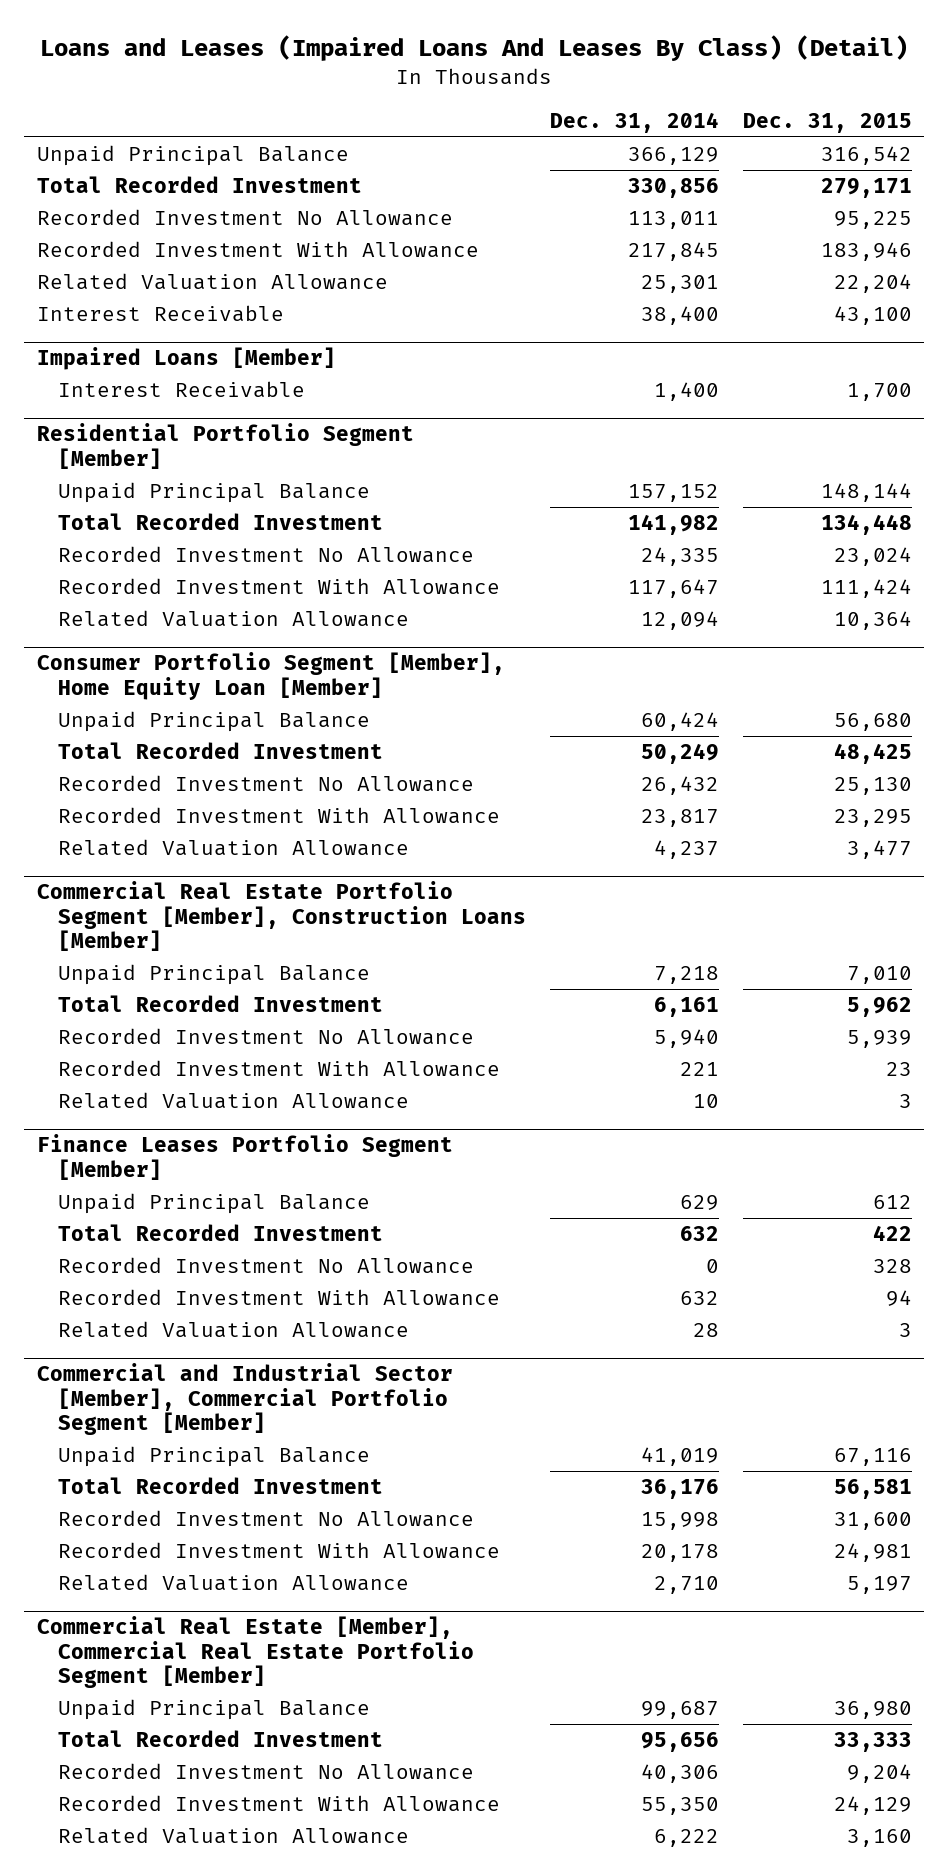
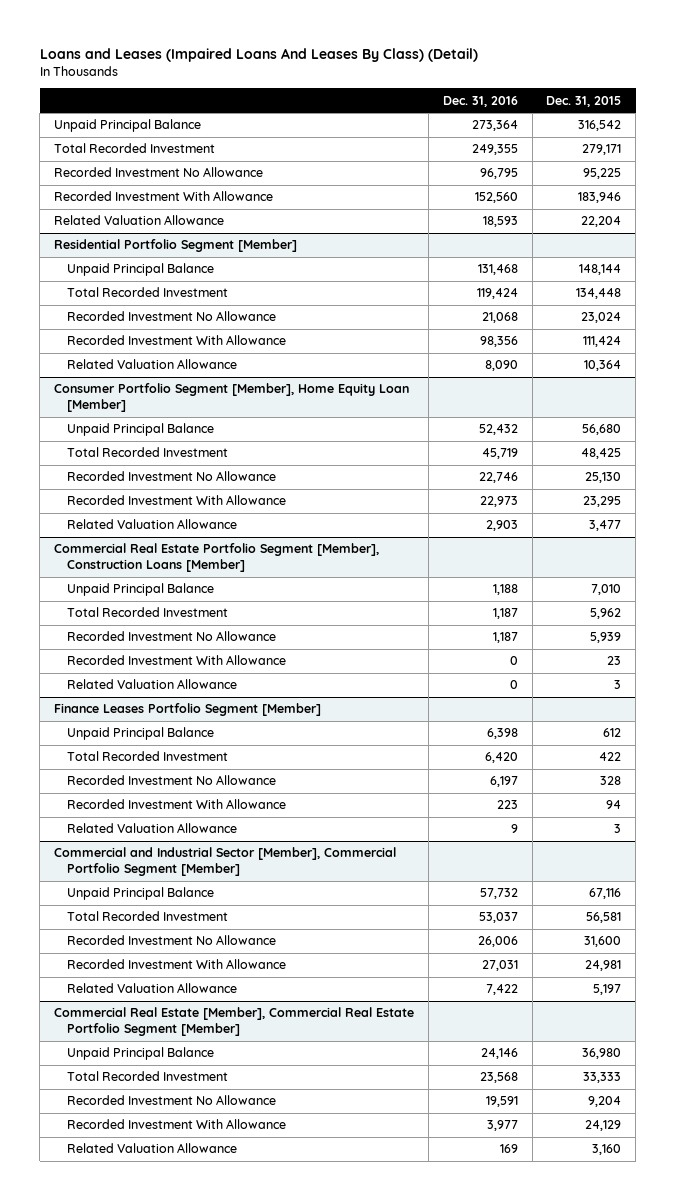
[550,111,720,133] Dec. 31, 2014 -> none
none -> [442,95,518,107] Dec. 31, 2016
[36,305,284,323] Interest Receivable -> none
[36,347,336,371] Impaired Loans [Member] -> none
[58,381,306,399] Interest Receivable -> none

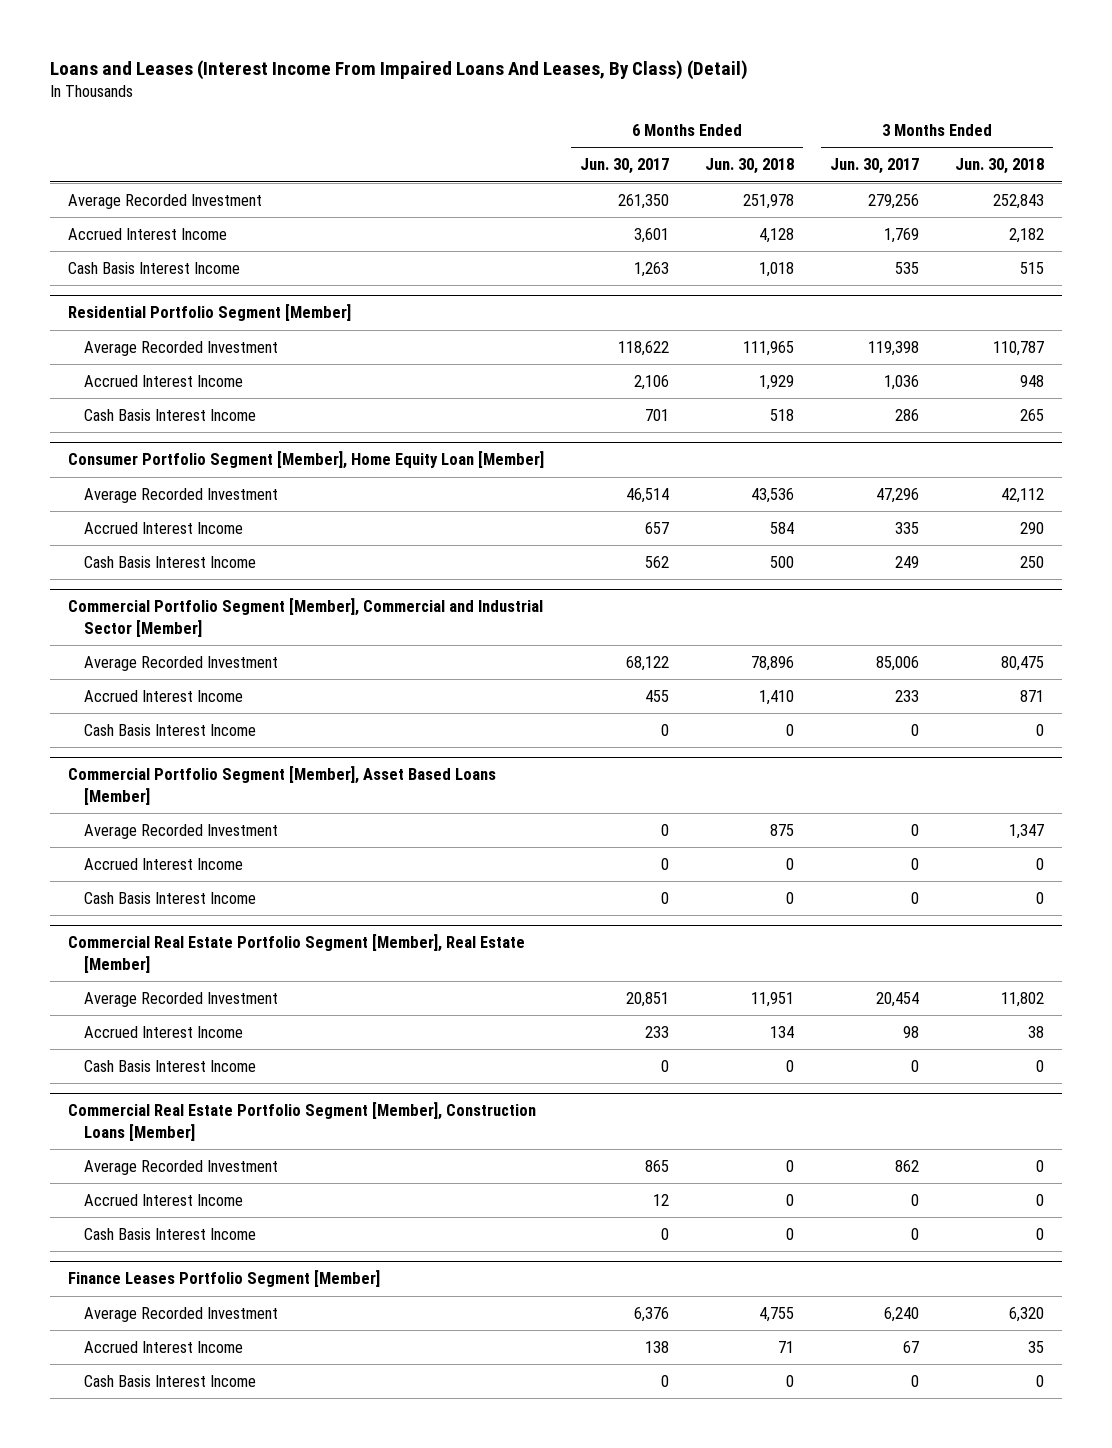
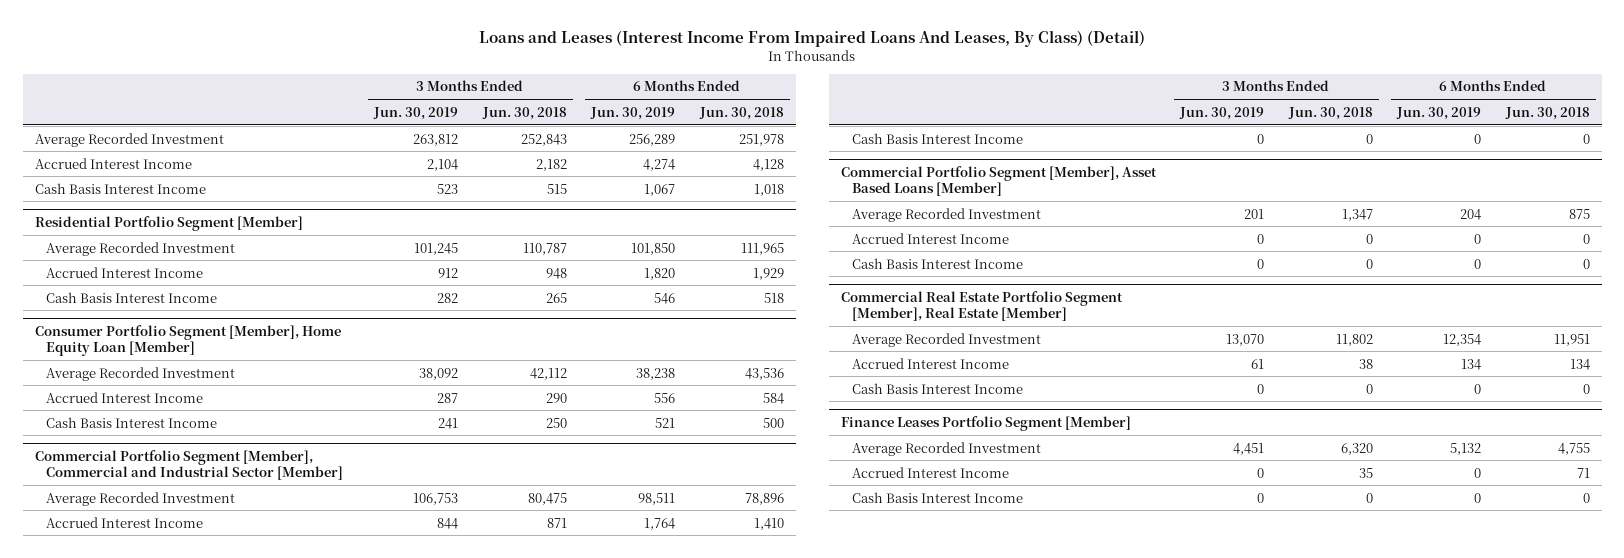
[579,158,669,175] Jun. 30, 2017 -> none
[829,158,919,175] Jun. 30, 2017 -> none
none -> [373,106,459,120] Jun. 30, 2019
none -> [590,106,676,120] Jun. 30, 2019
[67,1102,536,1141] Commercial Real Estate Portfolio Segment [Member], Construction Loans [Member] -> none
[84,1159,279,1175] Average Recorded Investment -> none
[84,1193,244,1206] Accrued Interest Income -> none
[84,1227,257,1240] Cash Basis Interest Income -> none

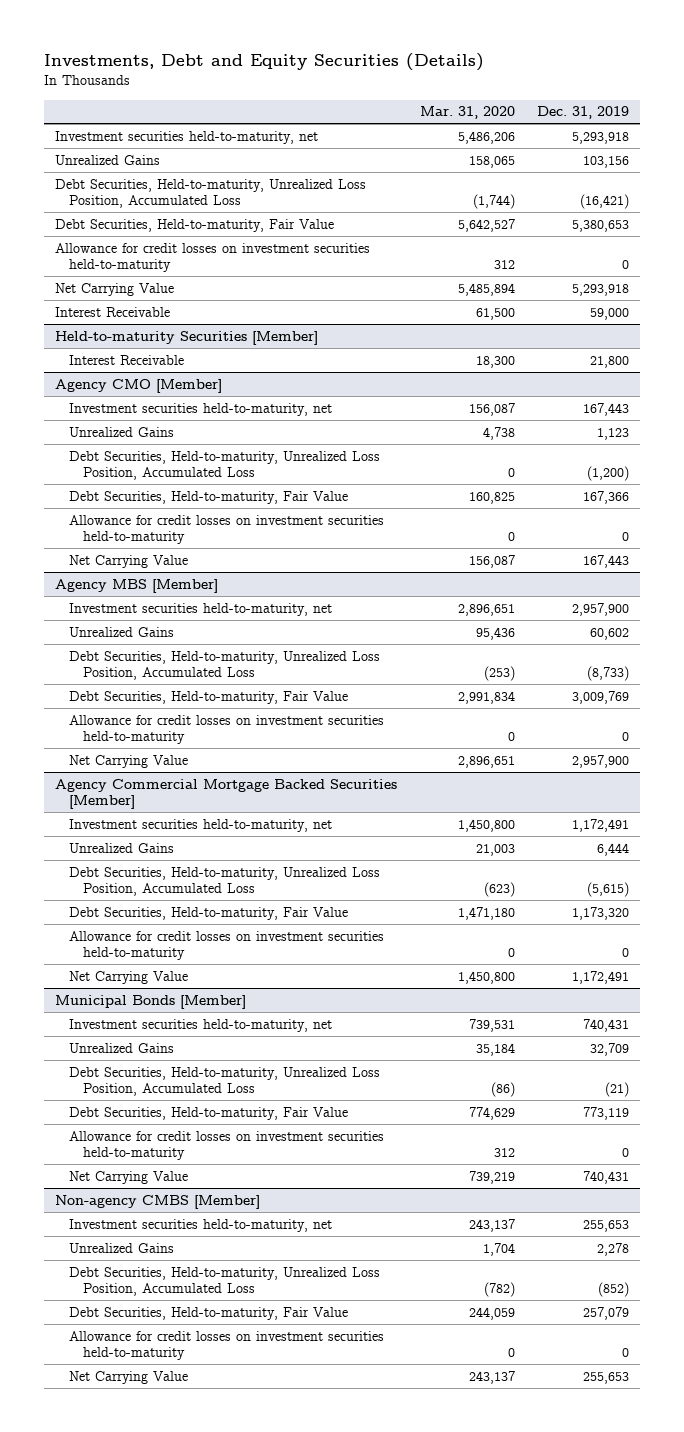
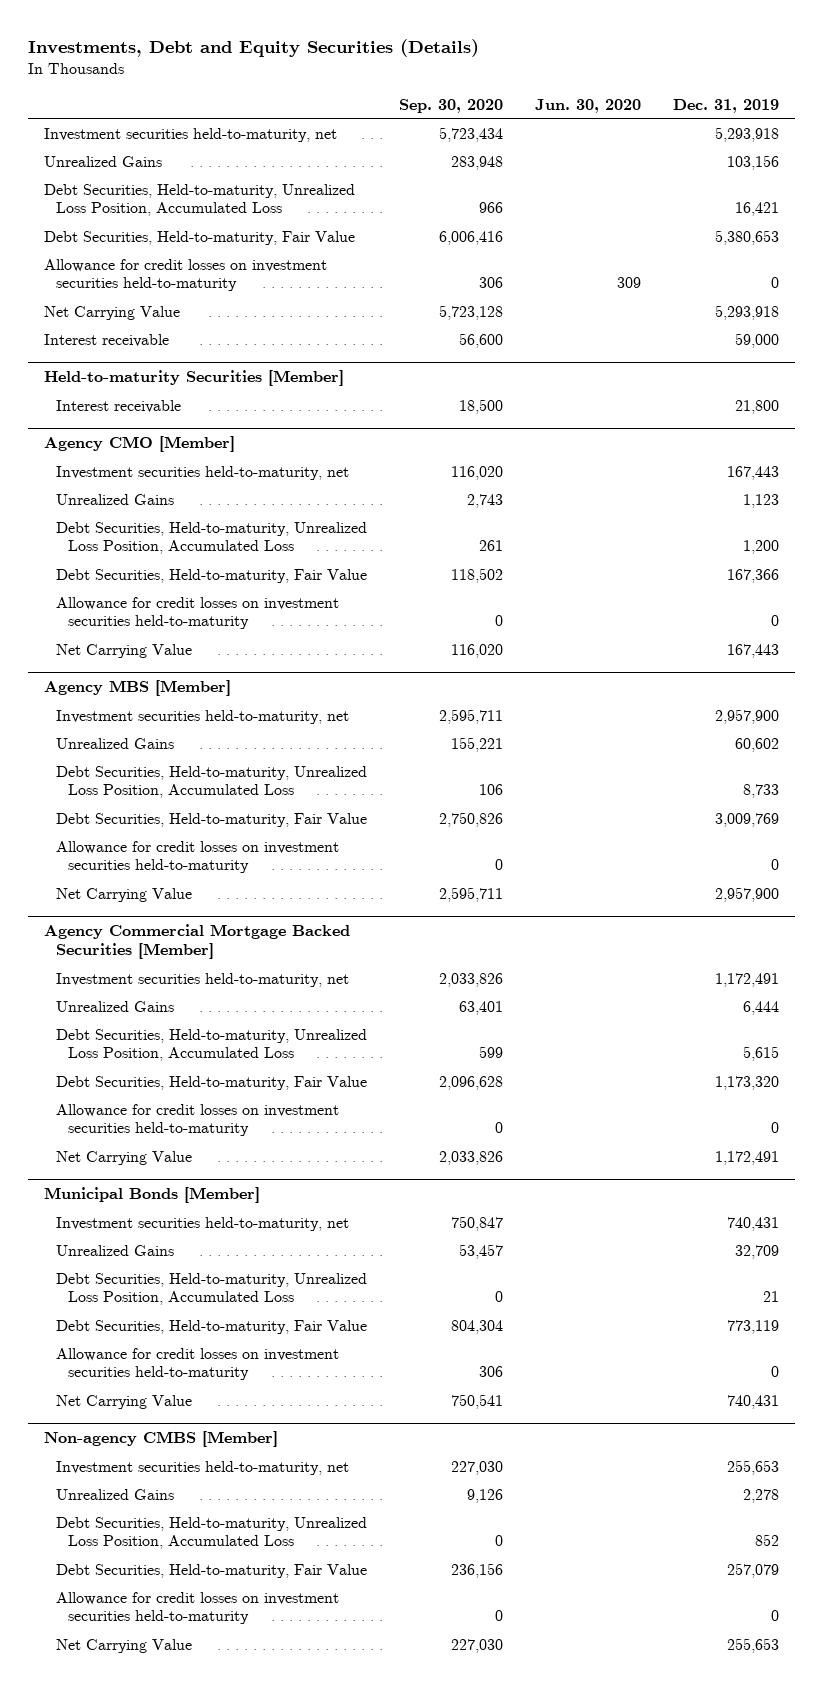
[419,106,515,120] Mar. 31, 2020 -> none
none -> [399,98,504,113] Sep. 30, 2020
none -> [535,98,642,113] Jun. 30, 2020
[579,194,629,210] (16,421) -> [735,202,780,217] 16,421
[55,306,171,317] Interest Receivable -> [44,333,170,347] Interest receivable
[69,354,185,365] Interest Receivable -> [56,399,182,413] Interest receivable
[586,466,629,482] (1,200) -> [743,540,780,555] 1,200
[586,666,629,682] (8,733) -> [743,784,780,799] 8,733
[586,882,629,898] (5,615) -> [743,1046,780,1062] 5,615
[604,1082,629,1098] (21) -> [763,1291,780,1303] 21
[597,1282,629,1298] (852) -> [755,1534,780,1547] 852

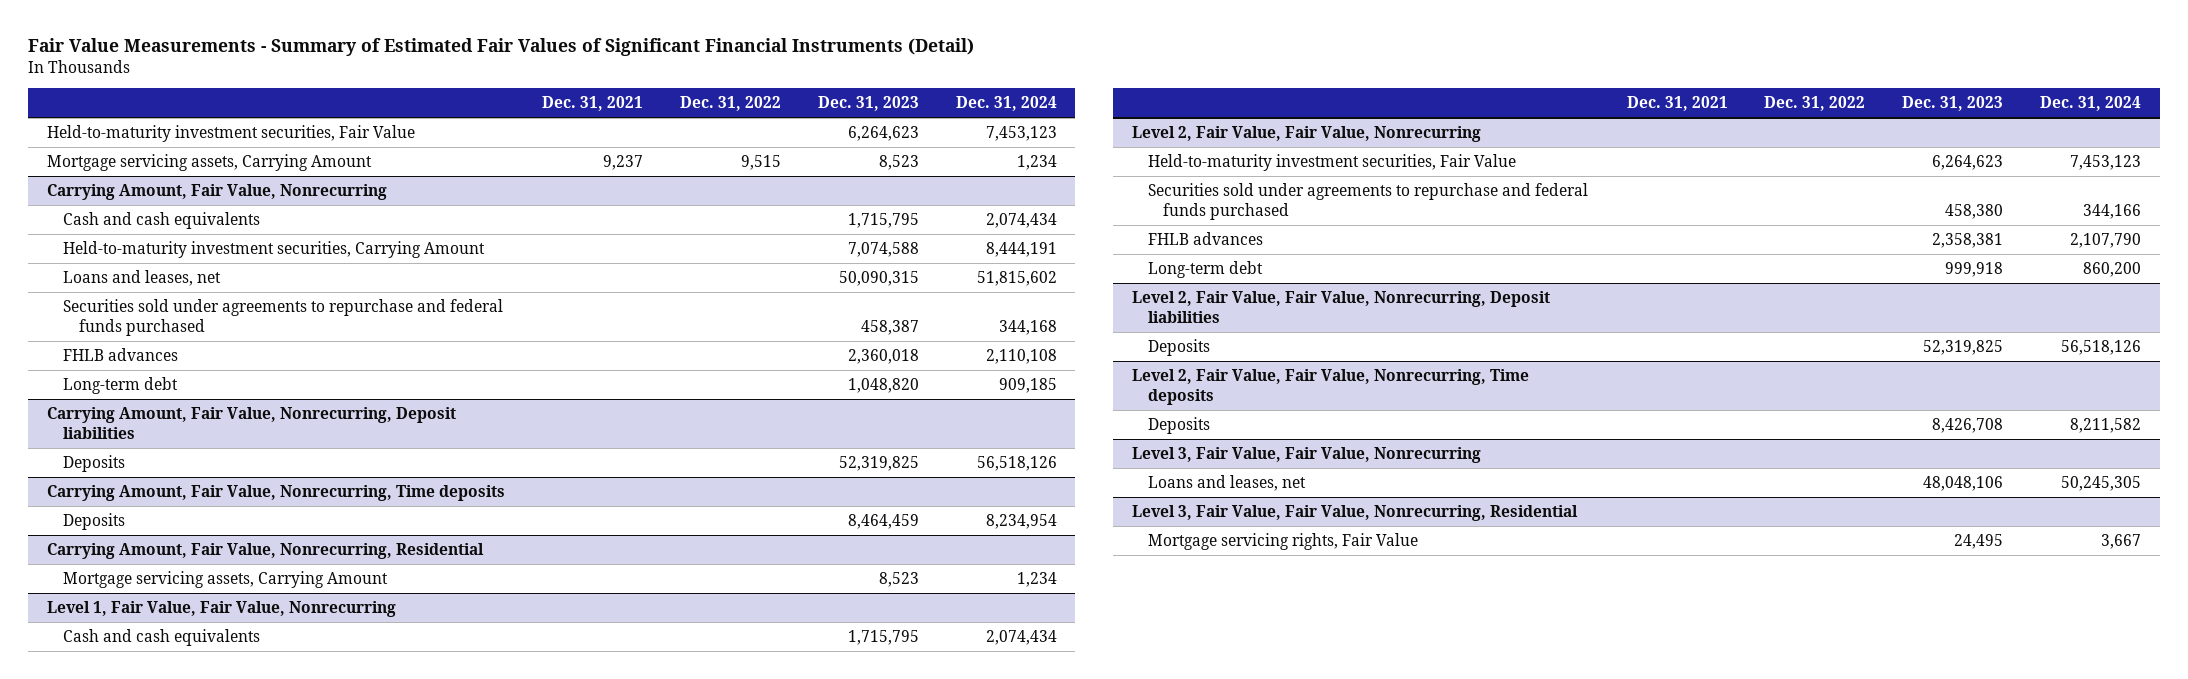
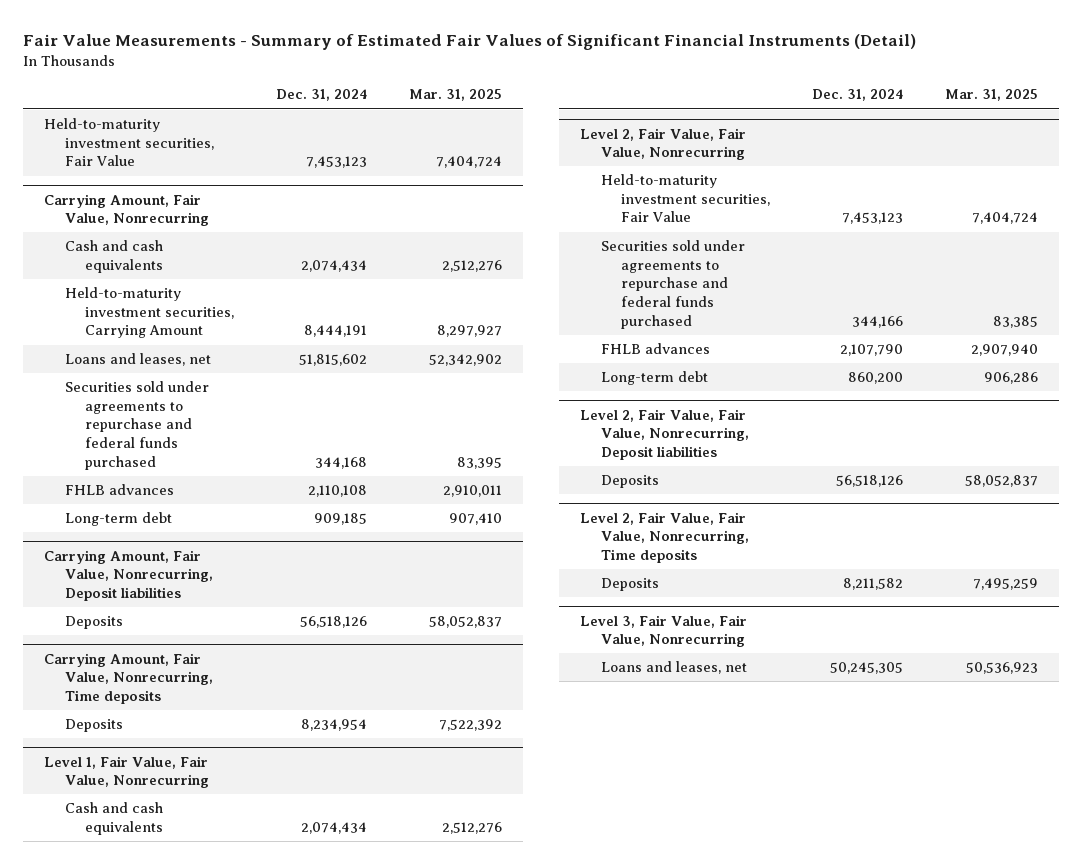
[541,96,643,112] Dec. 31, 2021 -> none
[679,96,781,112] Dec. 31, 2022 -> none
[817,96,919,112] Dec. 31, 2023 -> none
none -> [408,89,502,102] Mar. 31, 2025
[46,154,372,172] Mortgage servicing assets, Carrying Amount -> none
[46,543,484,560] Carrying Amount, Fair Value, Nonrecurring, Residential -> none
[62,571,388,589] Mortgage servicing assets, Carrying Amount -> none
[1131,505,1578,522] Level 3, Fair Value, Fair Value, Nonrecurring, Residential -> none
[1147,533,1418,551] Mortgage servicing rights, Fair Value -> none

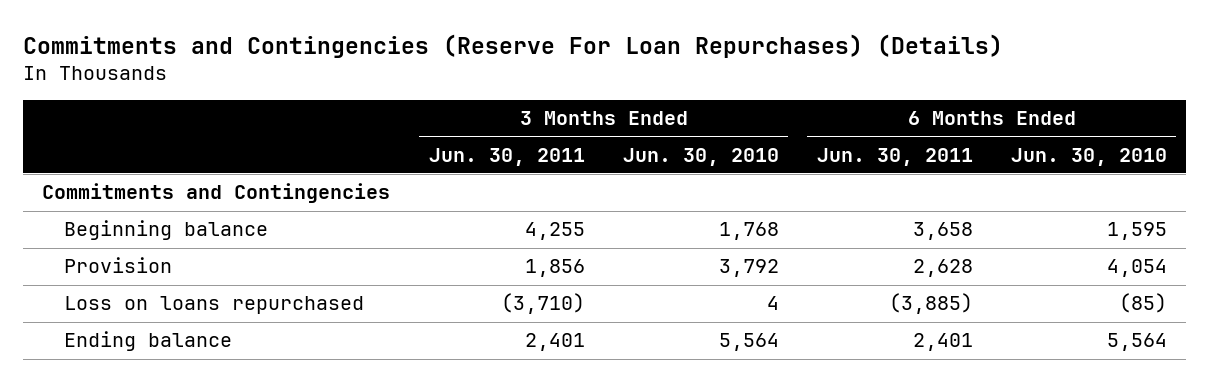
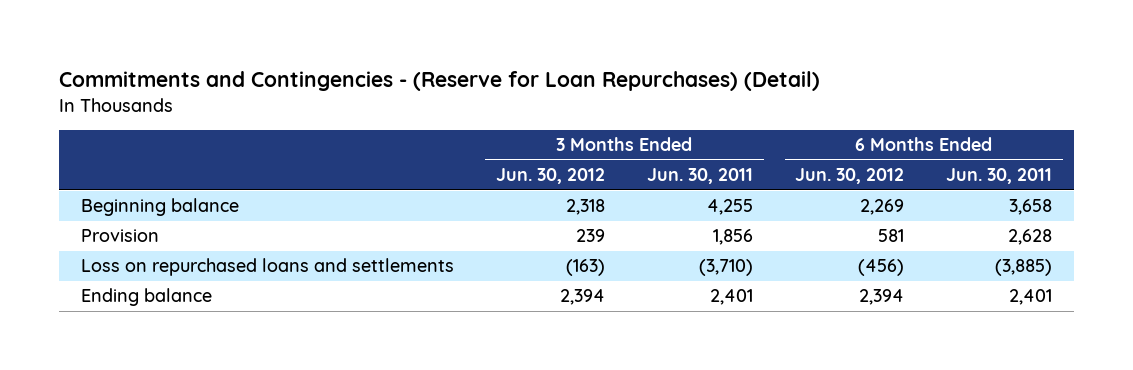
[23,33,1004,58] Commitments and Contingencies (Reserve For Loan Repurchases) (Details) -> [59,71,821,92] Commitments and Contingencies - (Reserve for Loan Repurchases) (Detail)
[622,147,779,166] Jun. 30, 2010 -> none
[1010,147,1167,166] Jun. 30, 2010 -> none
none -> [495,168,605,185] Jun. 30, 2012
none -> [795,168,905,185] Jun. 30, 2012
[42,183,391,204] Commitments and Contingencies -> none
[63,296,364,315] Loss on loans repurchased -> [80,258,454,277] Loss on repurchased loans and settlements

